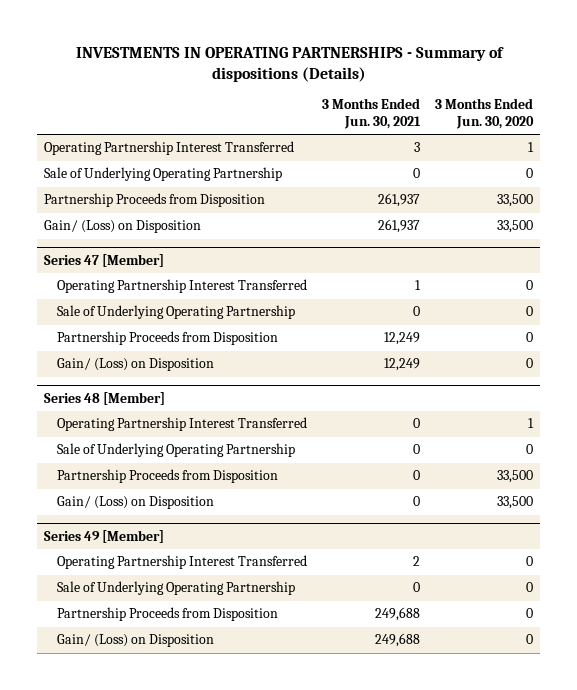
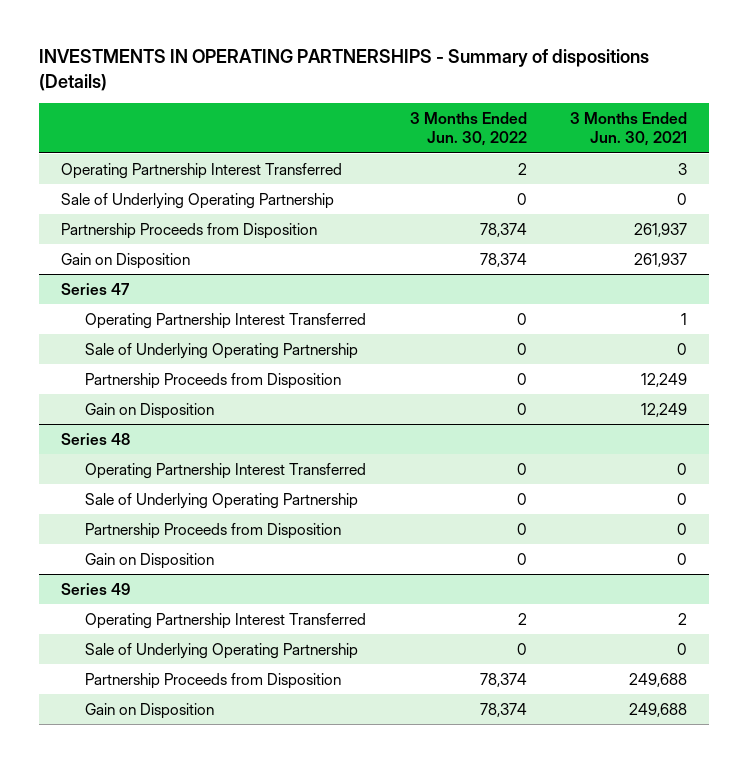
[434,98,534,130] 3 Months Ended Jun. 30, 2020 -> none
none -> [409,111,527,147] 3 Months Ended Jun. 30, 2022
[44,220,202,234] Gain/ (Loss) on Disposition -> [60,252,190,269] Gain on Disposition
[44,253,165,267] Series 47 [Member] -> [60,282,129,295] Series 47
[57,358,215,372] Gain/ (Loss) on Disposition -> [85,402,215,419] Gain on Disposition
[44,391,166,405] Series 48 [Member] -> [60,432,130,445] Series 48
[57,496,215,510] Gain/ (Loss) on Disposition -> [85,552,215,569] Gain on Disposition
[44,529,165,543] Series 49 [Member] -> [60,582,130,595] Series 49
[57,634,215,648] Gain/ (Loss) on Disposition -> [85,702,215,719] Gain on Disposition

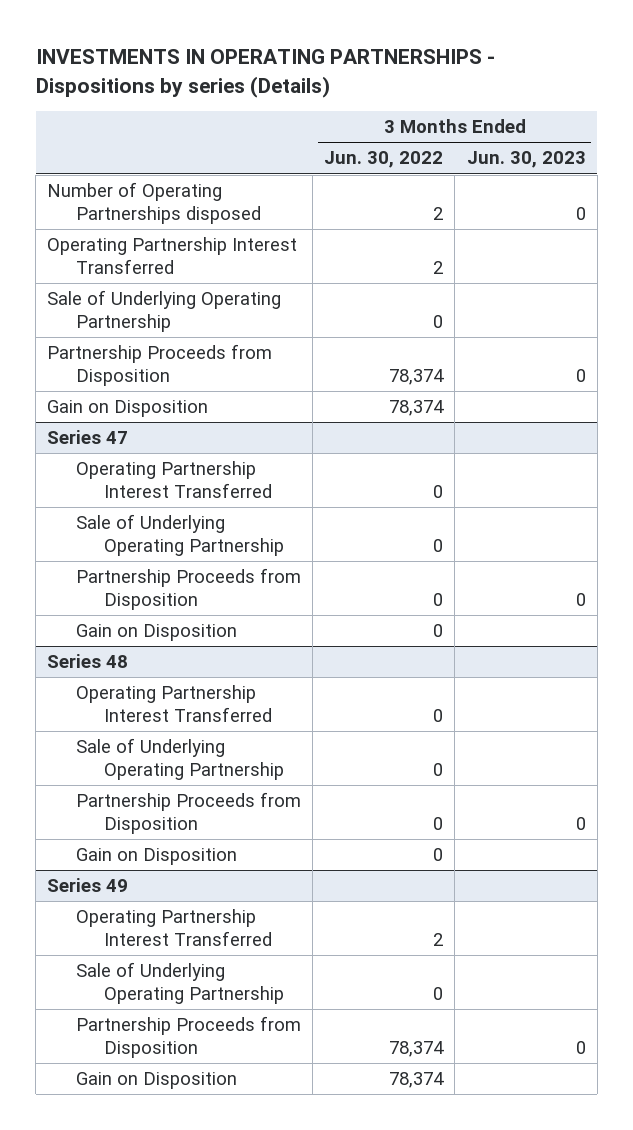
[39,49,650,91] INVESTMENTS IN OPERATING PARTNERSHIPS - Summary of dispositions (Details) -> [35,49,495,98] INVESTMENTS IN OPERATING PARTNERSHIPS - Dispositions by series (Details)
[570,111,688,147] 3 Months Ended Jun. 30, 2021 -> none
none -> [466,151,586,169] Jun. 30, 2023
none -> [47,182,261,224] Number of Operating Partnerships disposed

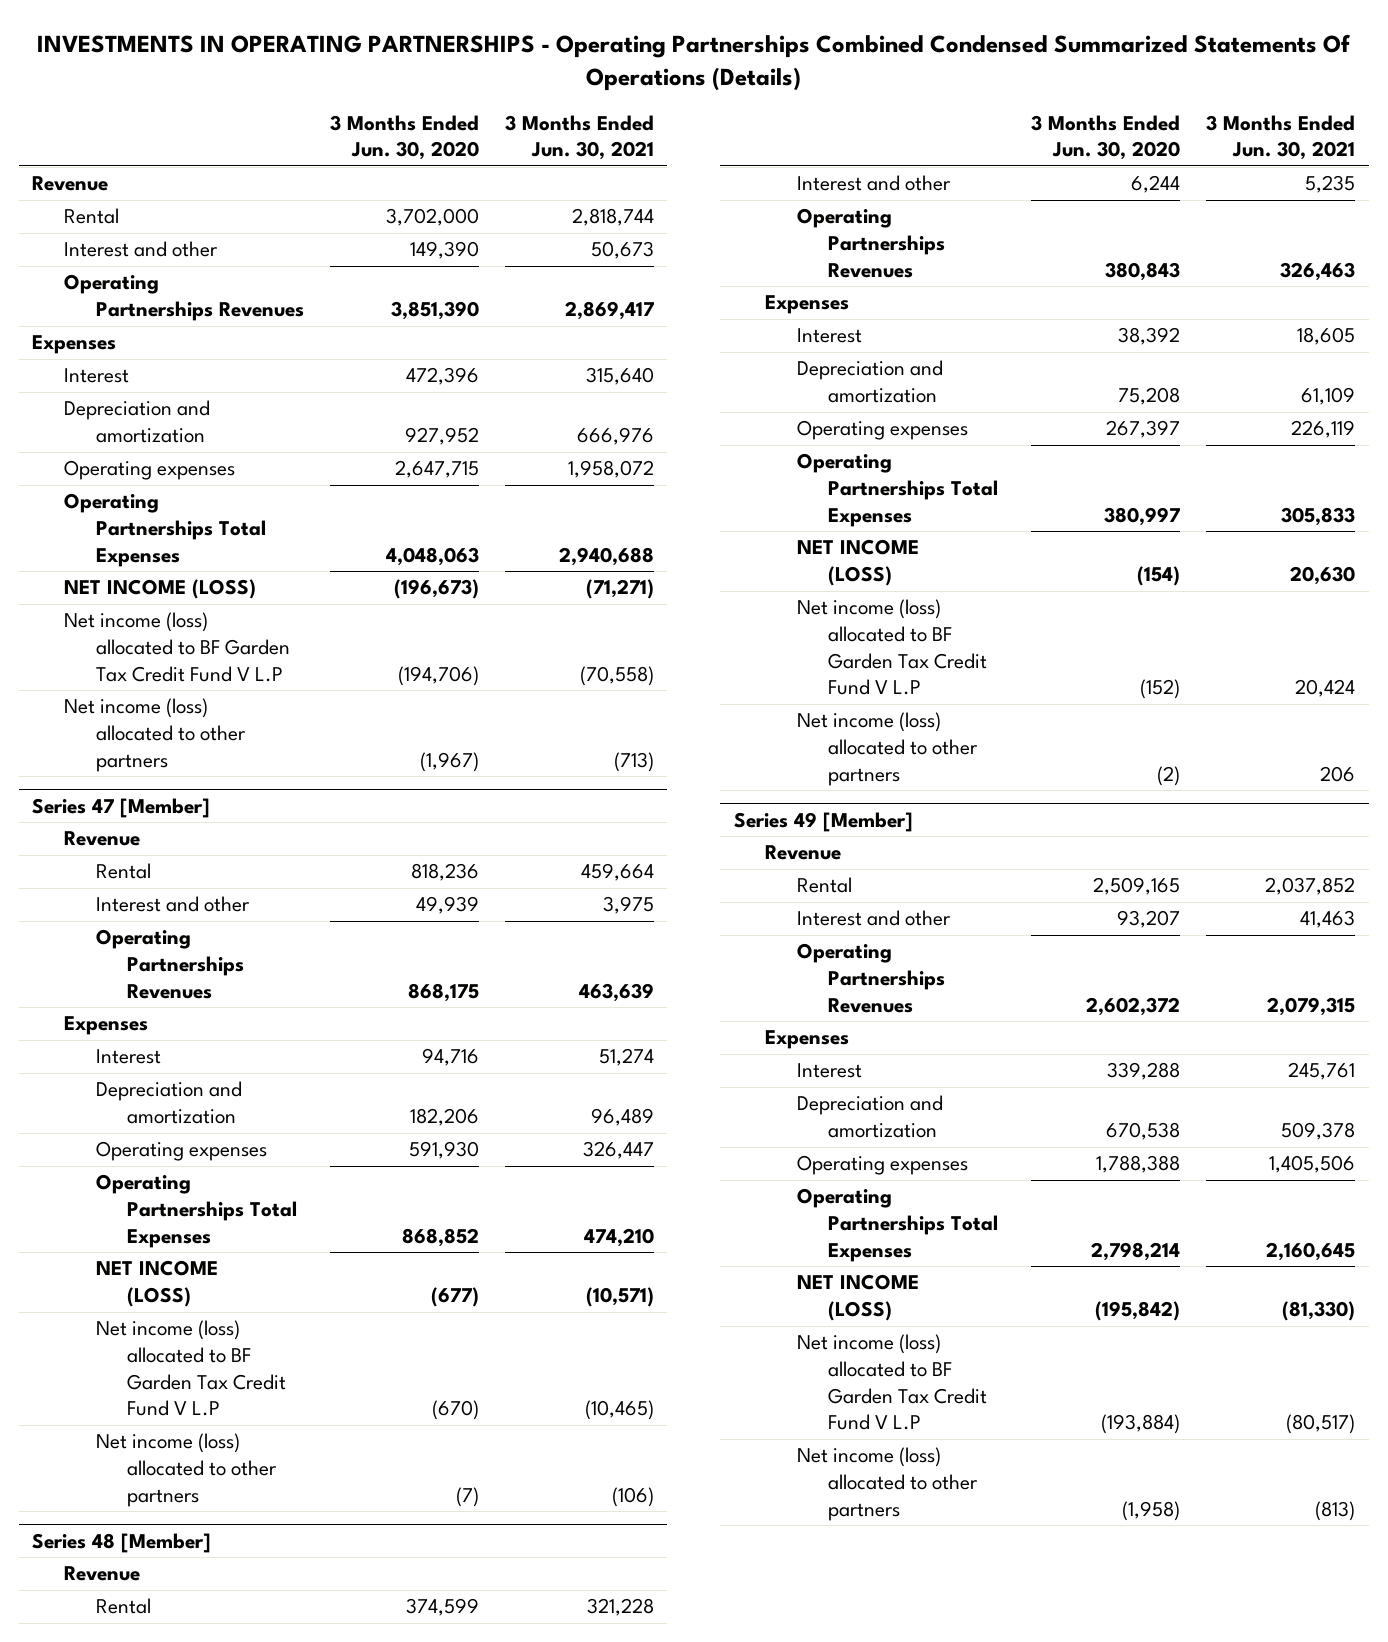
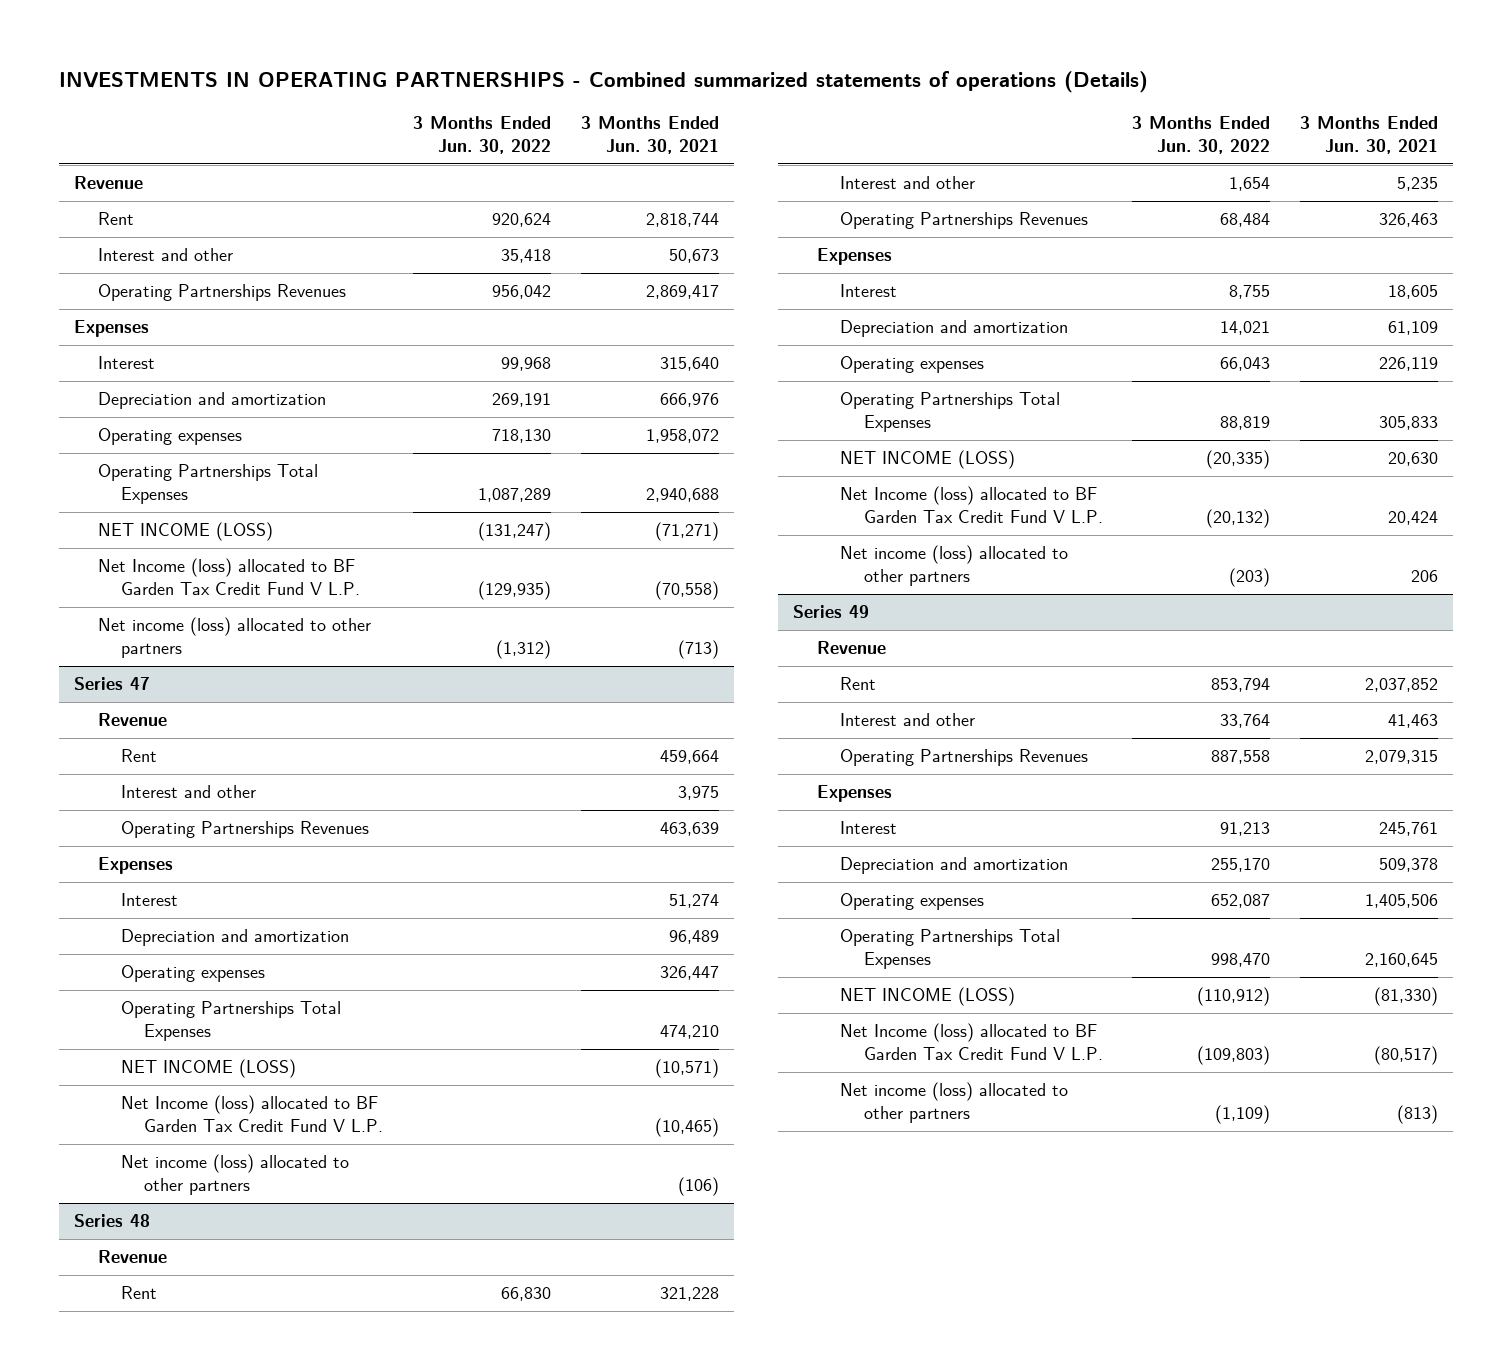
[36,34,1351,92] INVESTMENTS IN OPERATING PARTNERSHIPS - Operating Partnerships Combined Condensed Summarized Statements Of Operations (Details) -> [59,71,1149,94] INVESTMENTS IN OPERATING PARTNERSHIPS - Combined summarized statements of operations (Details)
[329,114,479,161] 3 Months Ended Jun. 30, 2020 -> none
none -> [413,116,552,155] 3 Months Ended Jun. 30, 2022
[63,208,119,225] Rental -> [97,212,134,226] Rent
[63,612,290,682] Net income (loss) allocated to BF Garden Tax Credit Fund V L.P -> [97,558,360,596] Net Income (loss) allocated to BF Garden Tax Credit Fund V L.P.
[32,797,211,818] Series 47 [Member] -> [74,677,151,691] Series 47
[95,863,151,880] Rental -> [120,749,157,763] Rent
[95,1320,287,1417] Net income (loss) allocated to BF Garden Tax Credit Fund V L.P -> [120,1095,384,1133] Net Income (loss) allocated to BF Garden Tax Credit Fund V L.P.
[32,1532,212,1553] Series 48 [Member] -> [74,1214,151,1228] Series 48
[95,1598,151,1615] Rental -> [120,1286,157,1300] Rent
[796,599,988,696] Net income (loss) allocated to BF Garden Tax Credit Fund V L.P -> [840,486,1103,524] Net Income (loss) allocated to BF Garden Tax Credit Fund V L.P.
[733,811,913,832] Series 49 [Member] -> [793,605,870,619] Series 49
[796,877,852,894] Rental -> [840,677,877,691] Rent
[796,1334,988,1431] Net income (loss) allocated to BF Garden Tax Credit Fund V L.P -> [840,1023,1103,1061] Net Income (loss) allocated to BF Garden Tax Credit Fund V L.P.

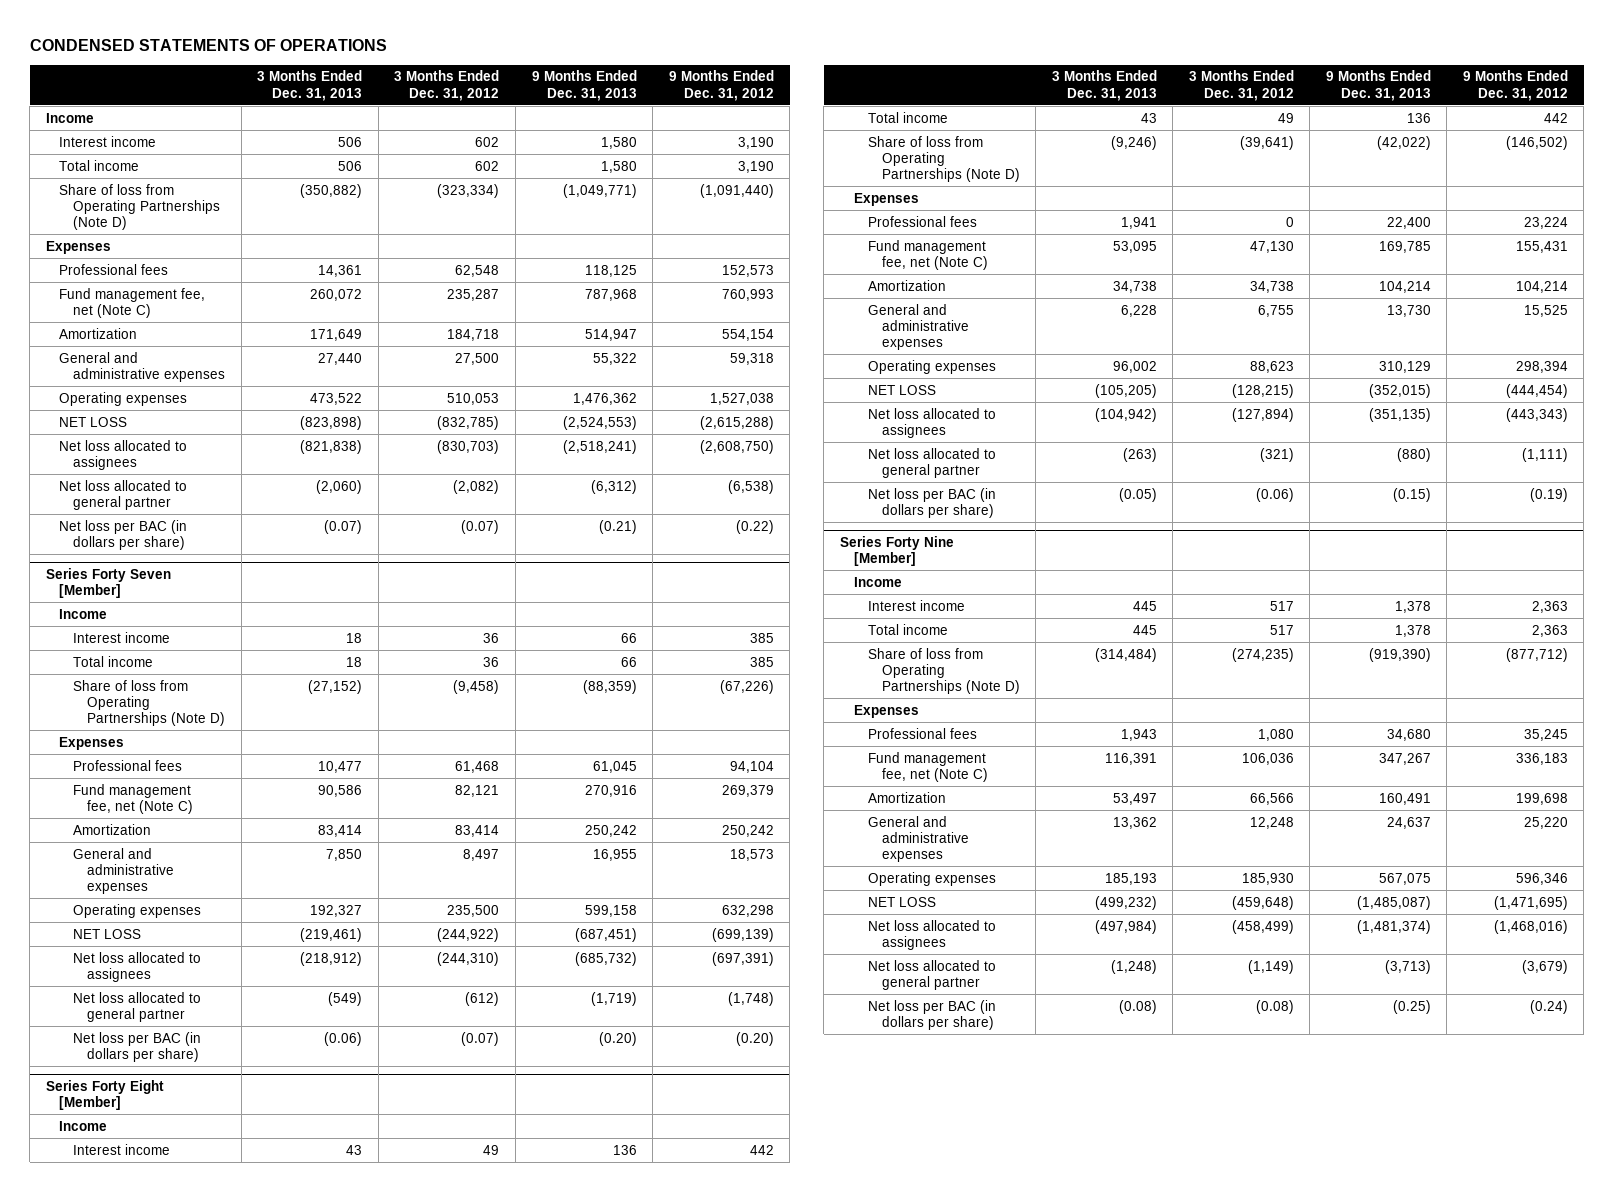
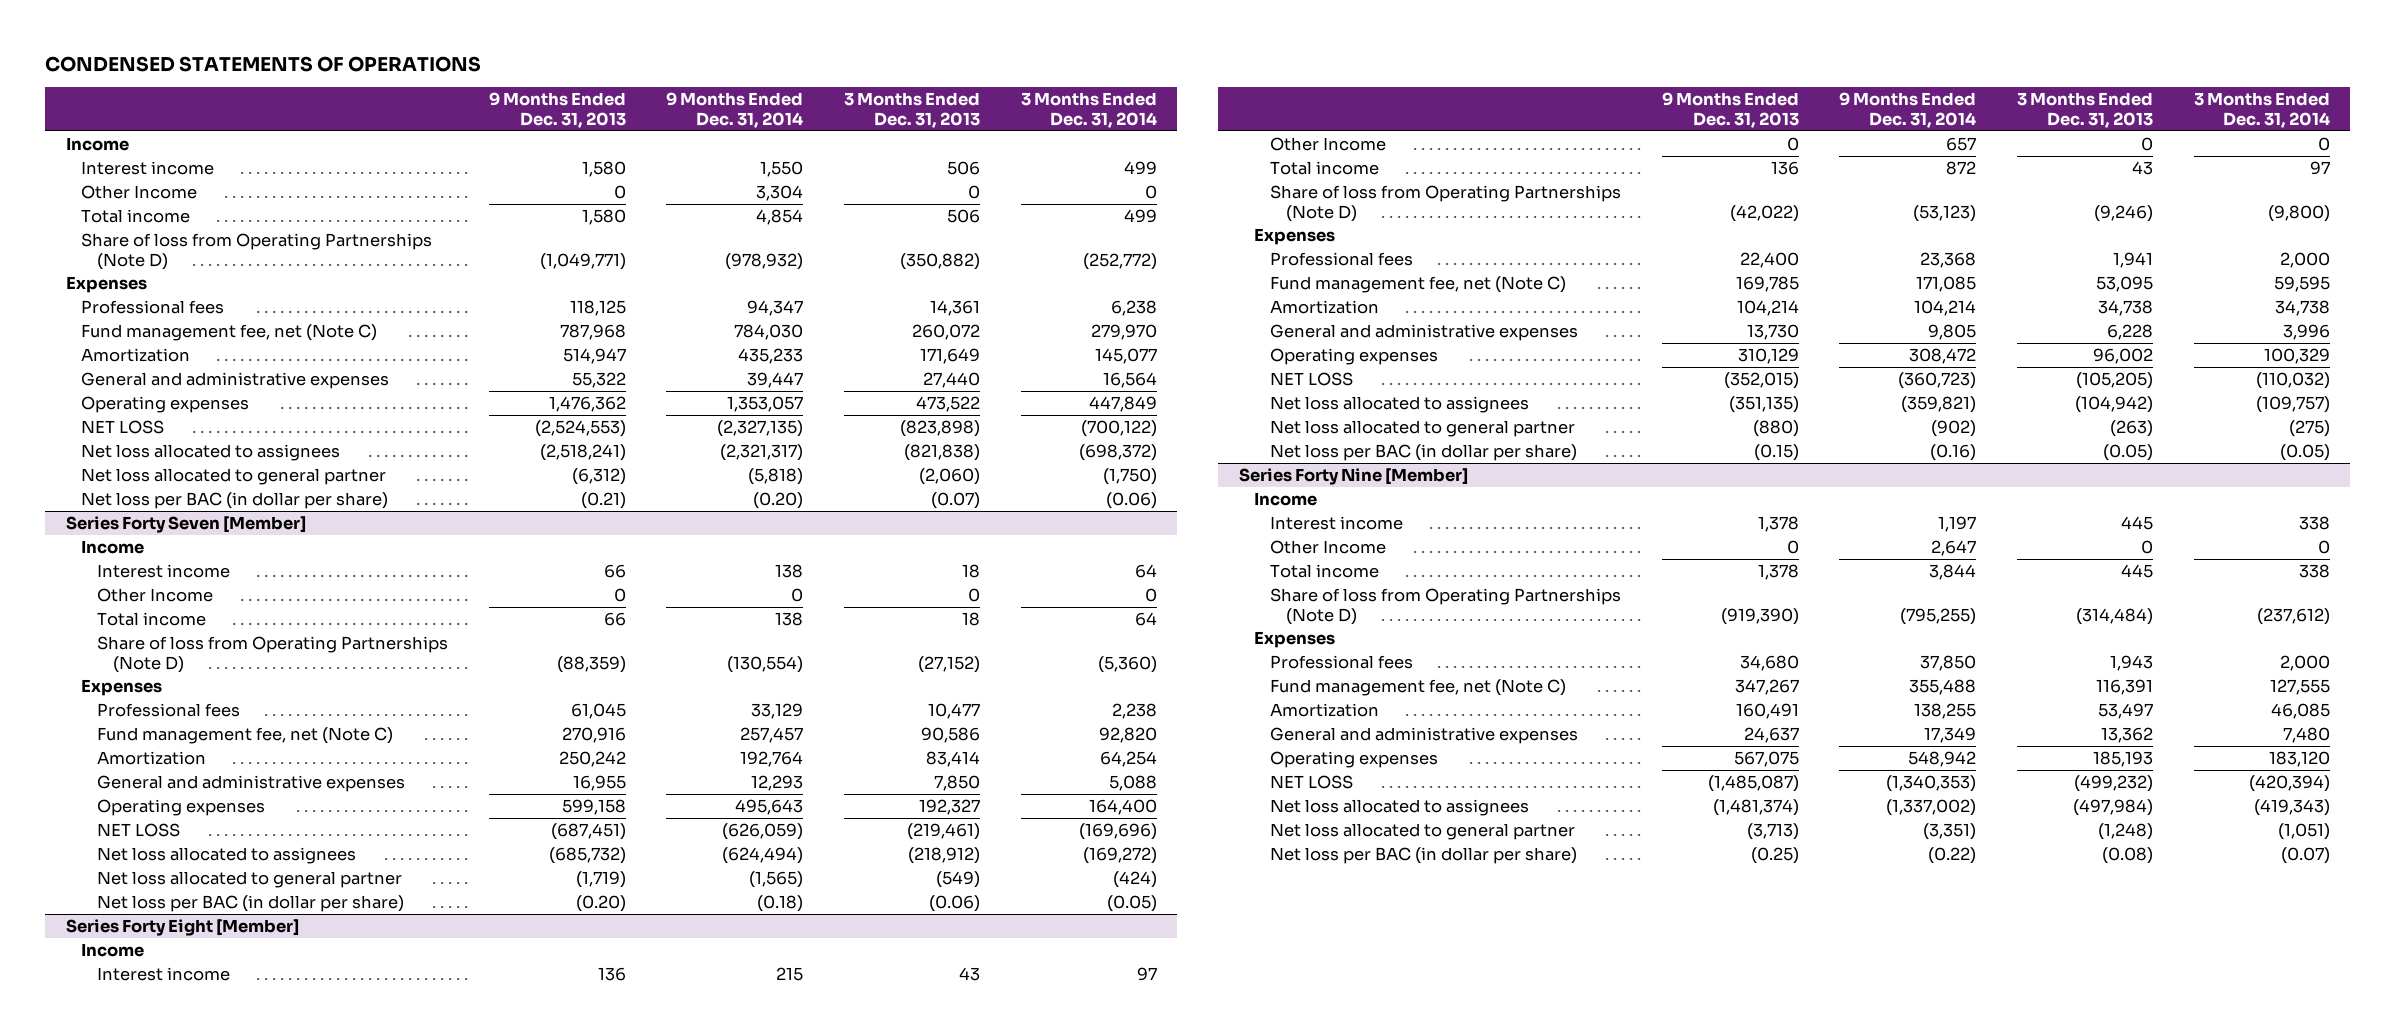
[394,70,500,101] 3 Months Ended Dec. 31, 2012 -> none
[668,70,774,101] 9 Months Ended Dec. 31, 2012 -> none
none -> [666,92,804,129] 9 Months Ended Dec. 31, 2014
none -> [1020,92,1157,129] 3 Months Ended Dec. 31, 2014
none -> [81,184,198,199] Other Income
[59,519,188,550] Net loss per BAC (in dollars per share) -> [81,491,389,509] Net loss per BAC (in dollar per share)
none -> [97,587,214,602] Other Income
[73,1031,202,1062] Net loss per BAC (in dollars per share) -> [97,894,405,912] Net loss per BAC (in dollar per share)
none -> [1270,136,1387,151] Other Income
[867,487,996,518] Net loss per BAC (in dollars per share) -> [1270,443,1578,461] Net loss per BAC (in dollar per share)
none -> [1270,539,1387,554] Other Income
[867,999,996,1030] Net loss per BAC (in dollars per share) -> [1270,846,1578,864] Net loss per BAC (in dollar per share)

